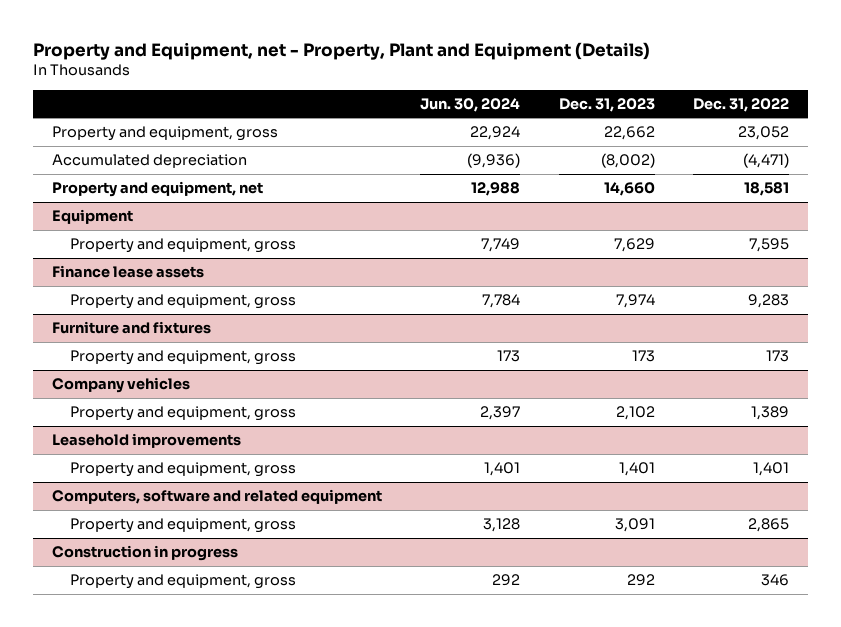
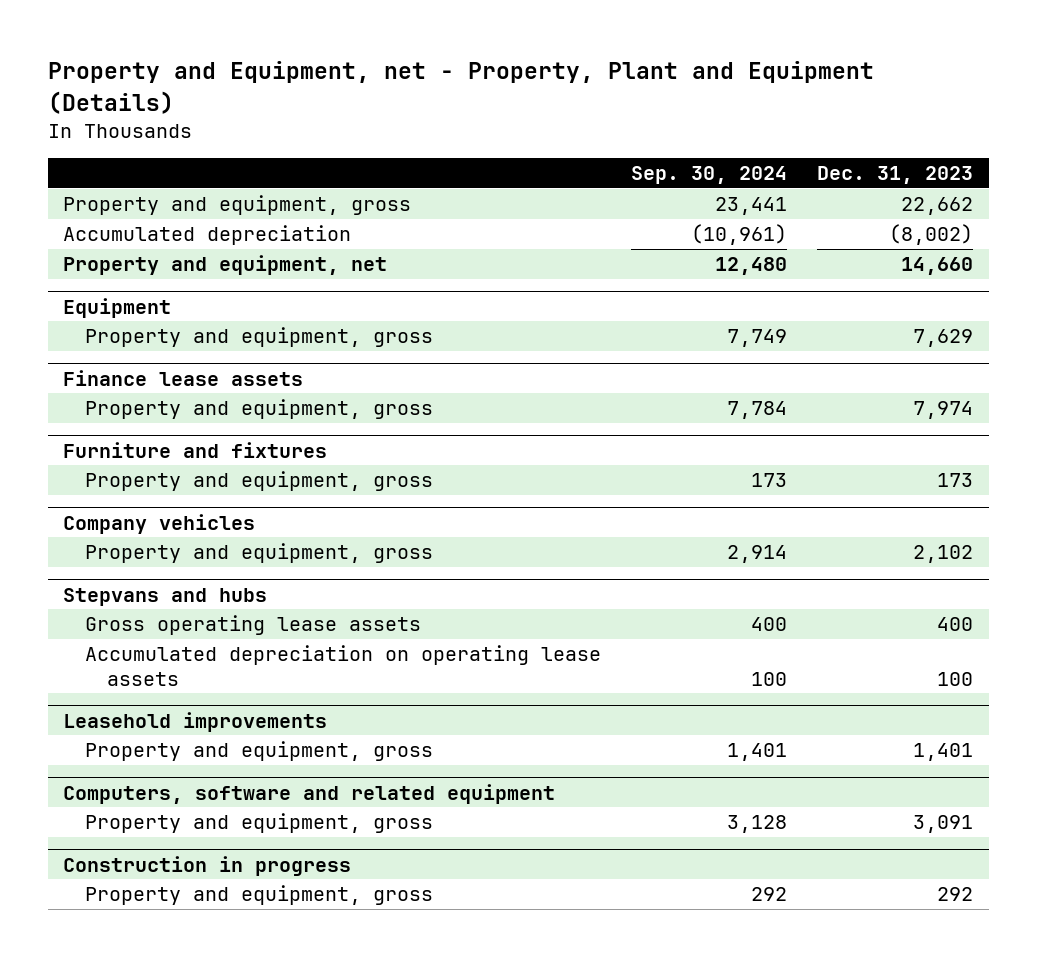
[420,98,521,113] Jun. 30, 2024 -> none
[693,98,790,113] Dec. 31, 2022 -> none
none -> [631,166,788,185] Sep. 30, 2024
none -> [63,587,268,606] Stepvans and hubs
none -> [85,615,422,636] Gross operating lease assets
none -> [85,645,602,686] Accumulated depreciation on operating lease assets

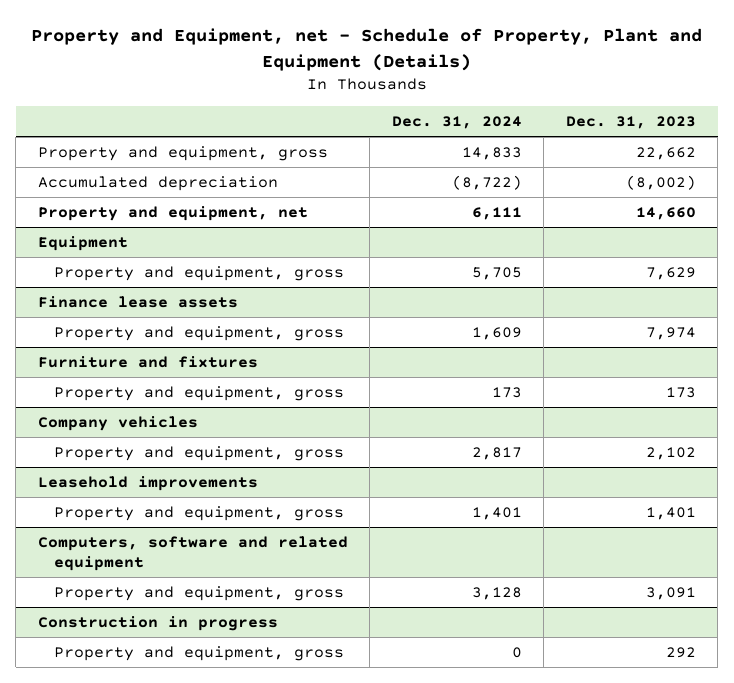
[48,61,875,114] Property and Equipment, net - Property, Plant and Equipment (Details) -> [30,28,702,72] Property and Equipment, net - Schedule of Property, Plant and Equipment (Details)
[631,166,788,185] Sep. 30, 2024 -> none
none -> [391,115,522,129] Dec. 31, 2024
[63,587,268,606] Stepvans and hubs -> none
[85,615,422,636] Gross operating lease assets -> none
[85,645,602,686] Accumulated depreciation on operating lease assets -> none

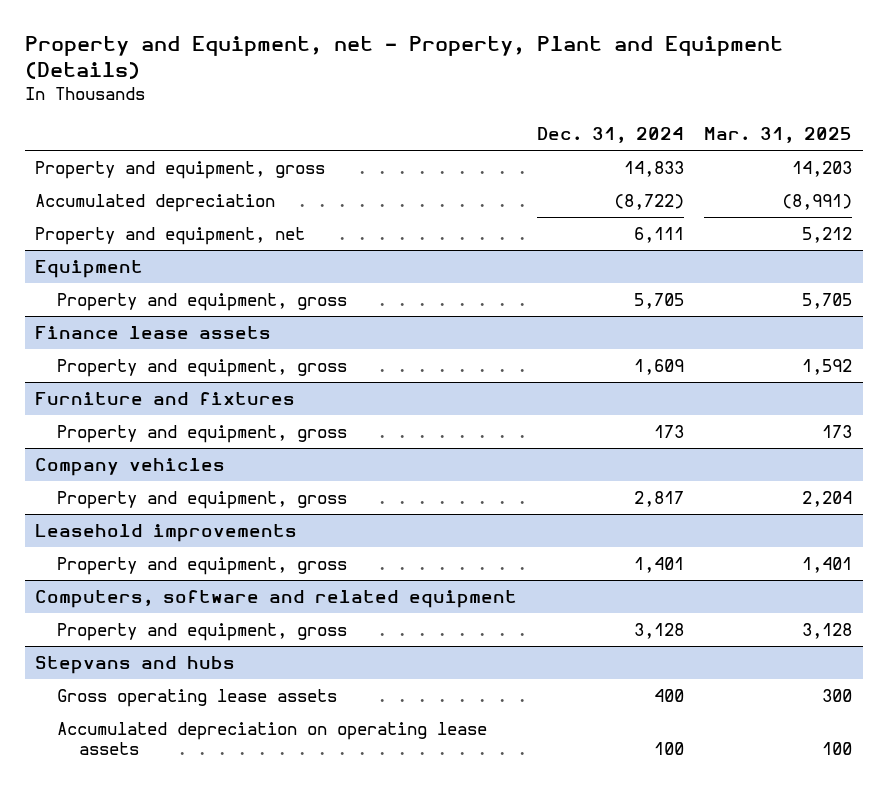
[30,28,702,72] Property and Equipment, net - Schedule of Property, Plant and Equipment (Details) -> [24,35,783,80] Property and Equipment, net - Property, Plant and Equipment (Details)
[565,115,696,129] Dec. 31, 2023 -> none
none -> [704,127,853,144] Mar. 31, 2025
[37,616,278,632] Construction in progress -> none
[54,646,345,662] Property and equipment, gross -> none
none -> [34,655,235,674] Stepvans and hubs
none -> [56,688,337,707] Gross operating lease assets
none -> [56,721,487,756] Accumulated depreciation on operating lease assets

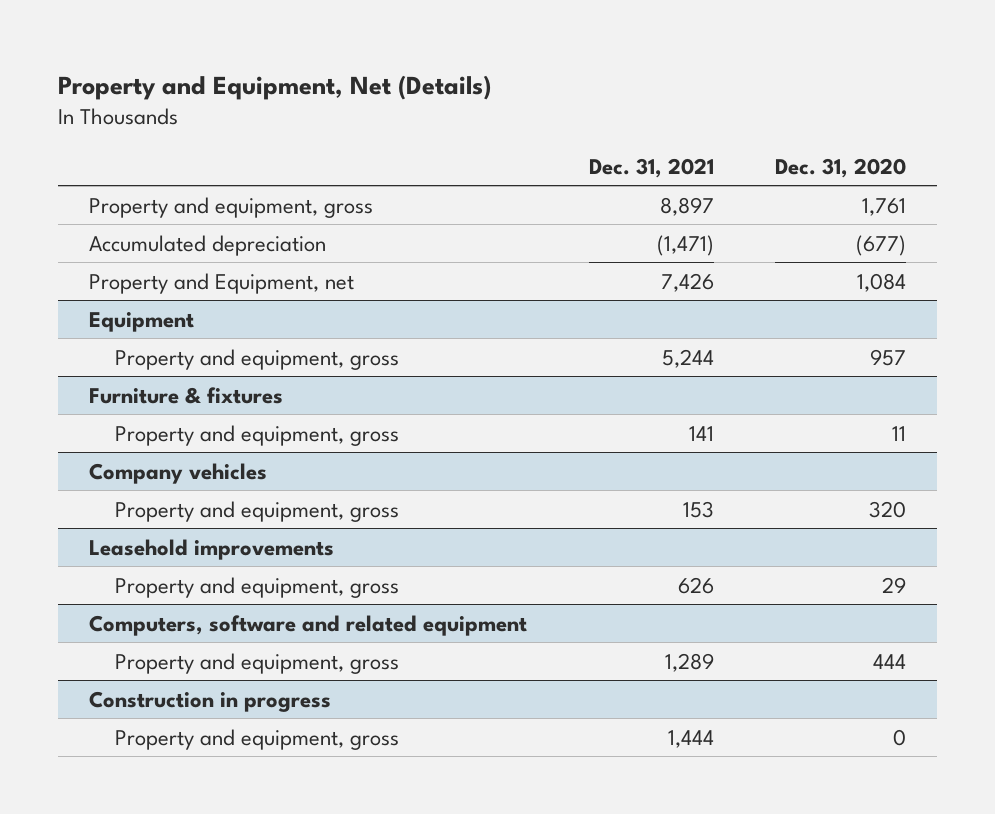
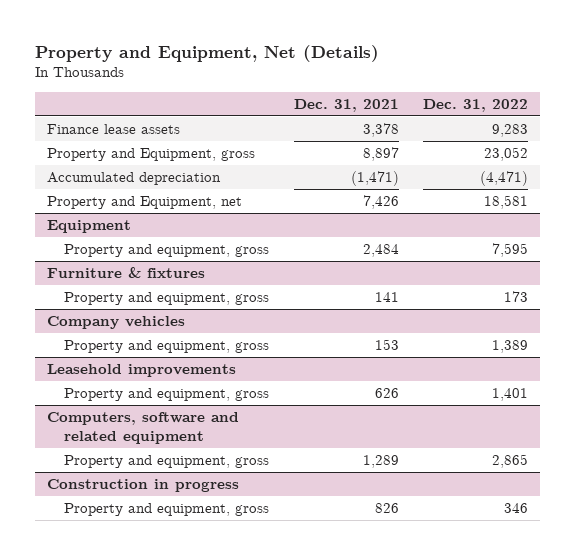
[774,157,906,178] Dec. 31, 2020 -> none
none -> [422,98,528,112] Dec. 31, 2022
none -> [47,124,181,135] Finance lease assets
[89,196,374,218] Property and equipment, gross -> [47,148,256,162] Property and Equipment, gross
[661,348,714,368] 5,244 -> [362,244,399,258] 2,484
[667,729,714,748] 1,444 -> [374,503,399,514] 826

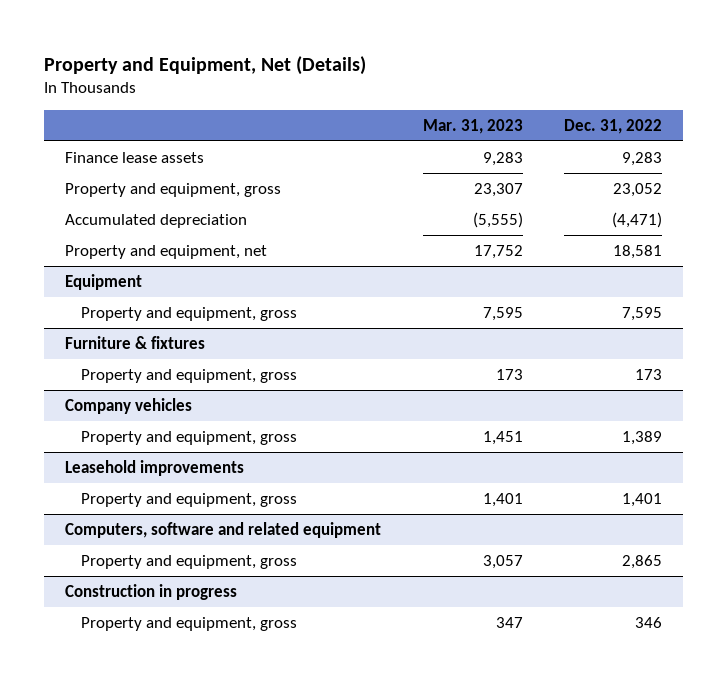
[293,98,399,112] Dec. 31, 2021 -> none
none -> [422,118,523,134] Mar. 31, 2023
[47,148,256,162] Property and Equipment, gross -> [65,182,282,197] Property and equipment, gross
[47,196,243,210] Property and Equipment, net -> [65,244,268,259] Property and equipment, net

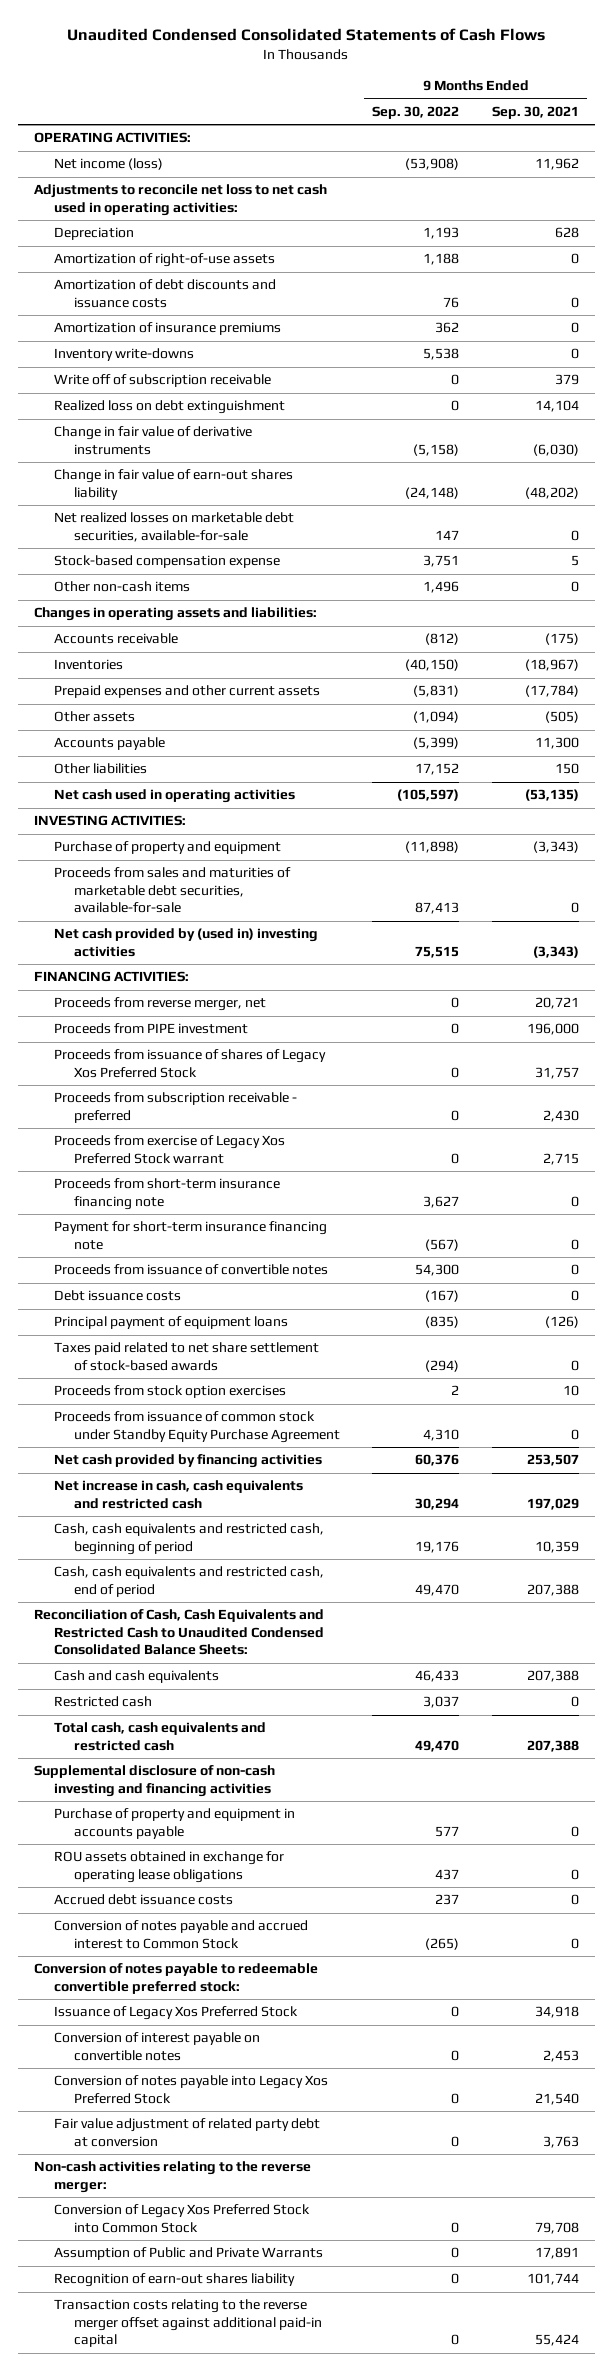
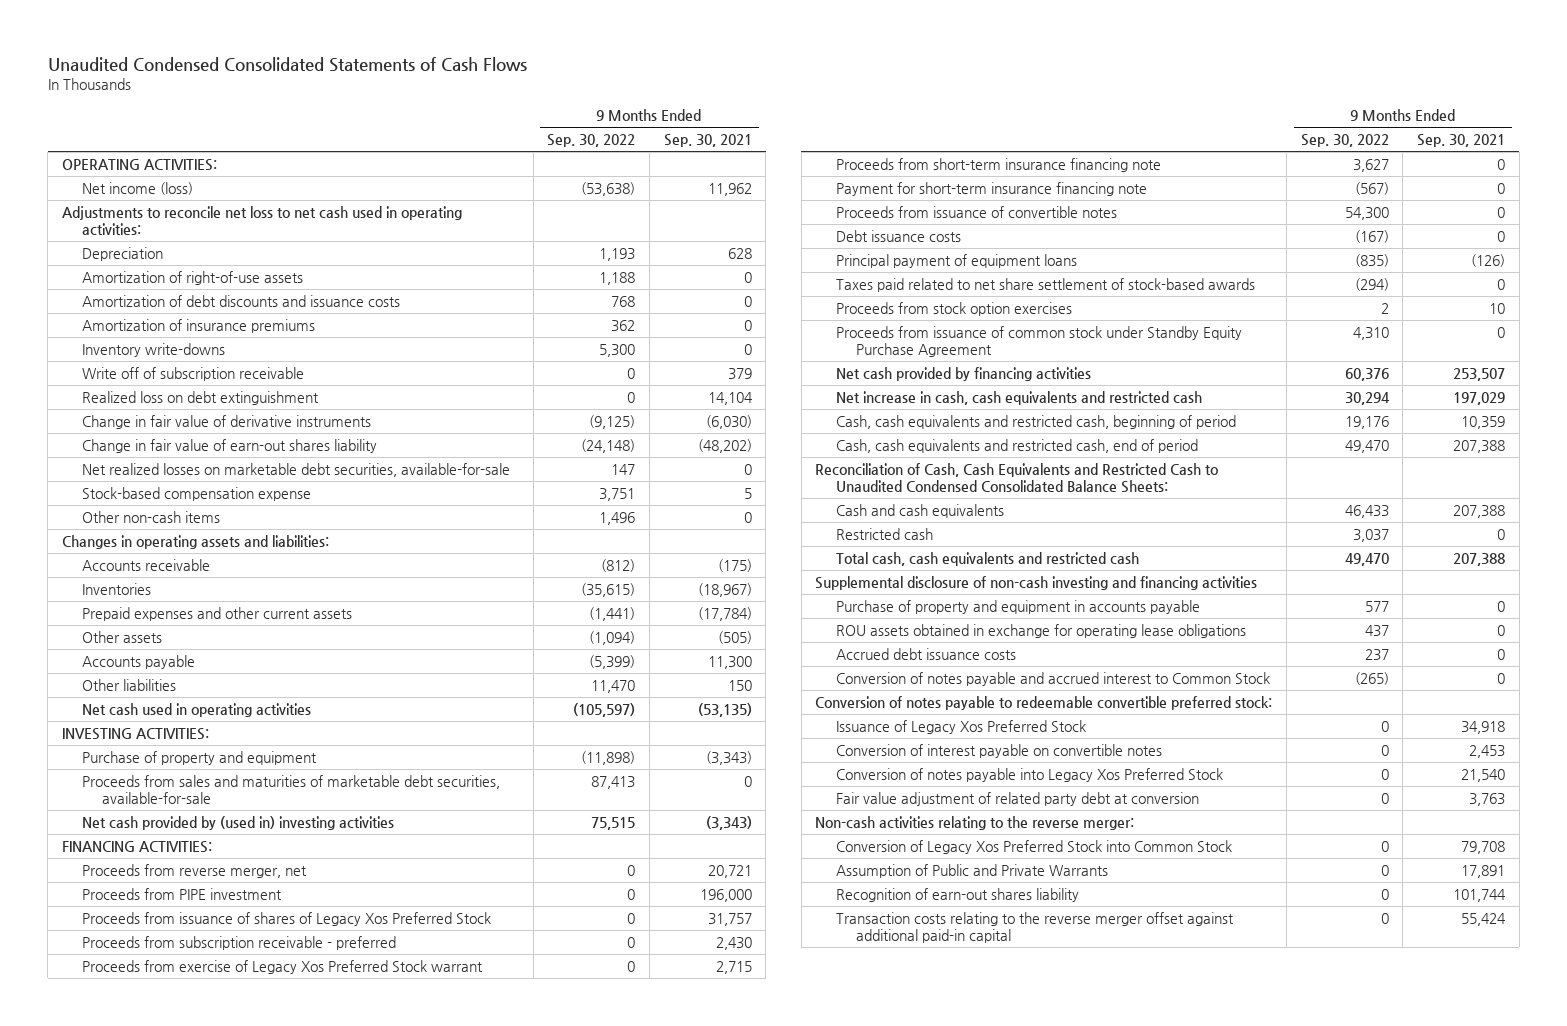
[405,158,460,171] (53,908) -> [581,182,636,197] (53,638)
[443,296,460,308] 76 -> [611,296,636,308] 768
[423,348,460,361] 5,538 -> [599,344,636,358] 5,300
[413,443,460,456] (5,158) -> [589,415,636,430] (9,125)
[405,659,460,672] (40,150) -> [581,583,636,598] (35,615)
[413,685,460,698] (5,831) -> [589,607,636,622] (1,441)
[415,763,460,776] 17,152 -> [591,680,636,694] 11,470

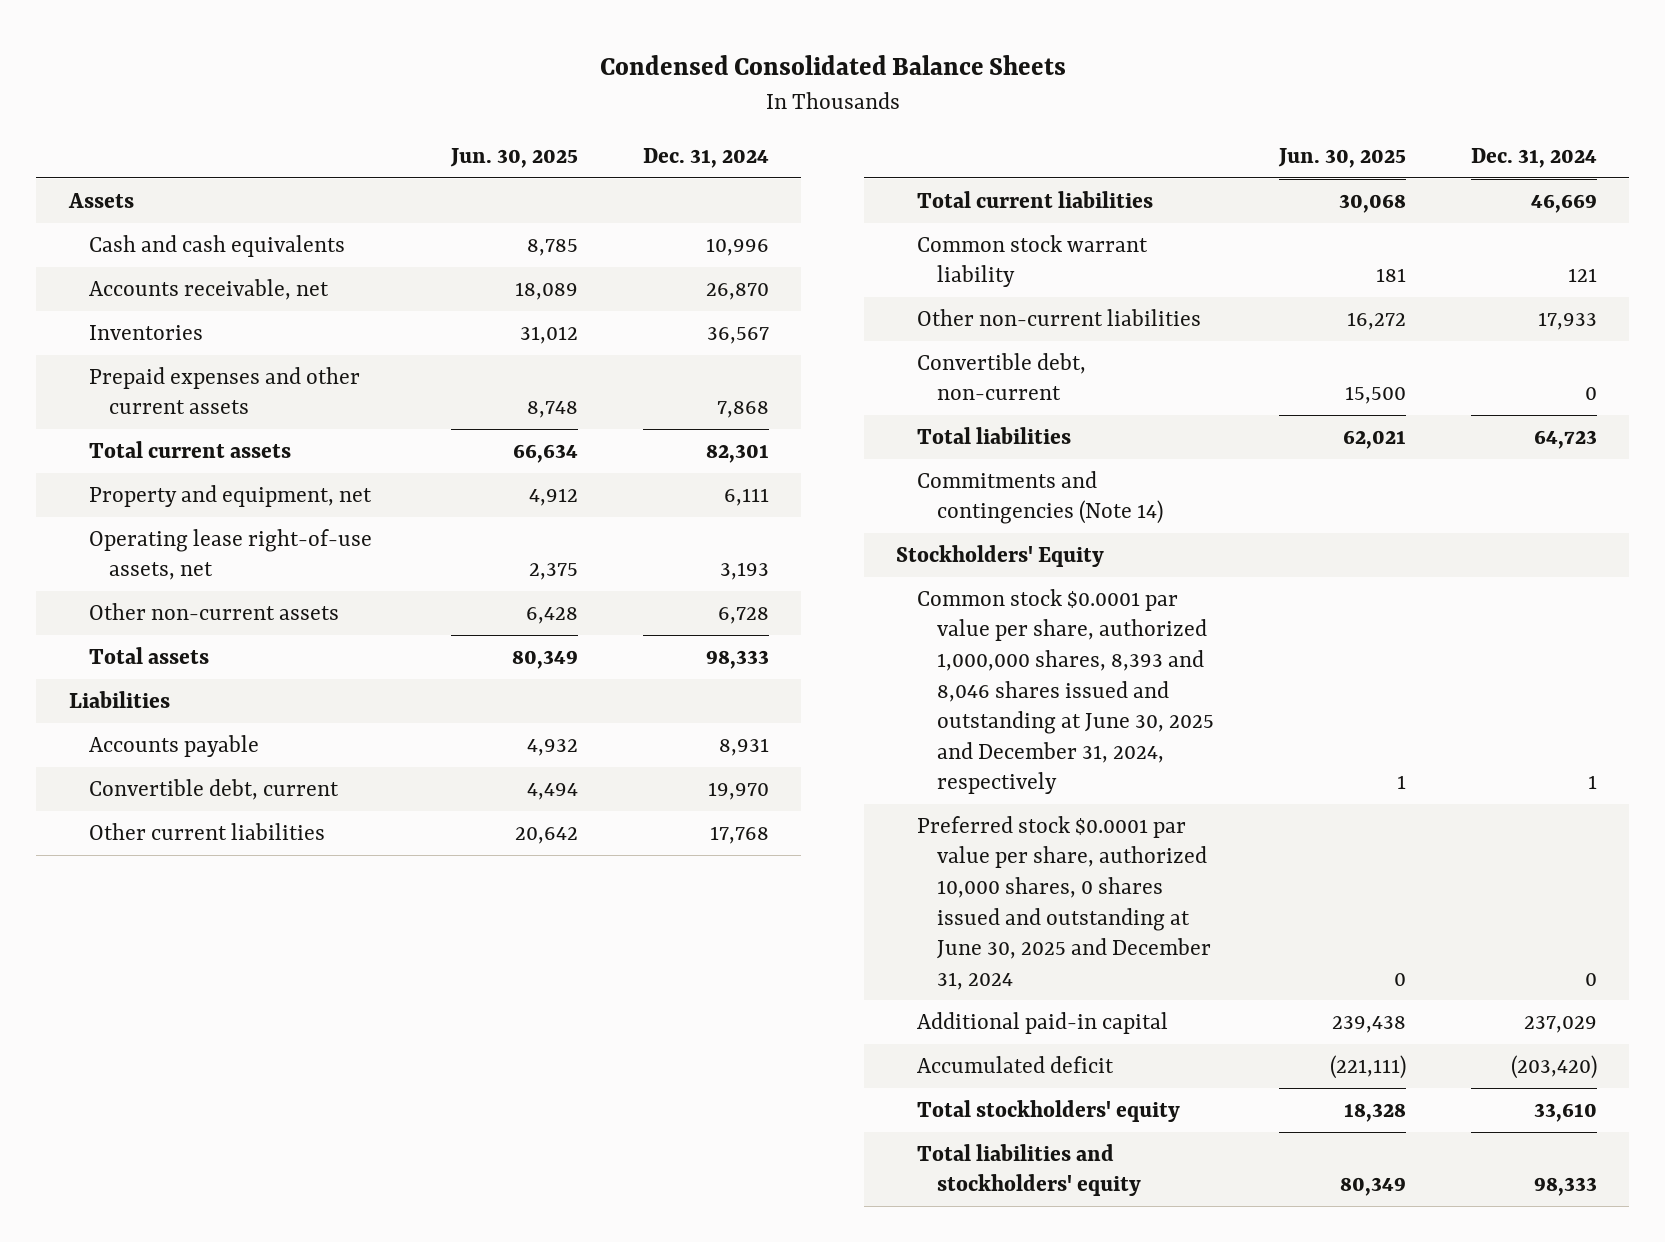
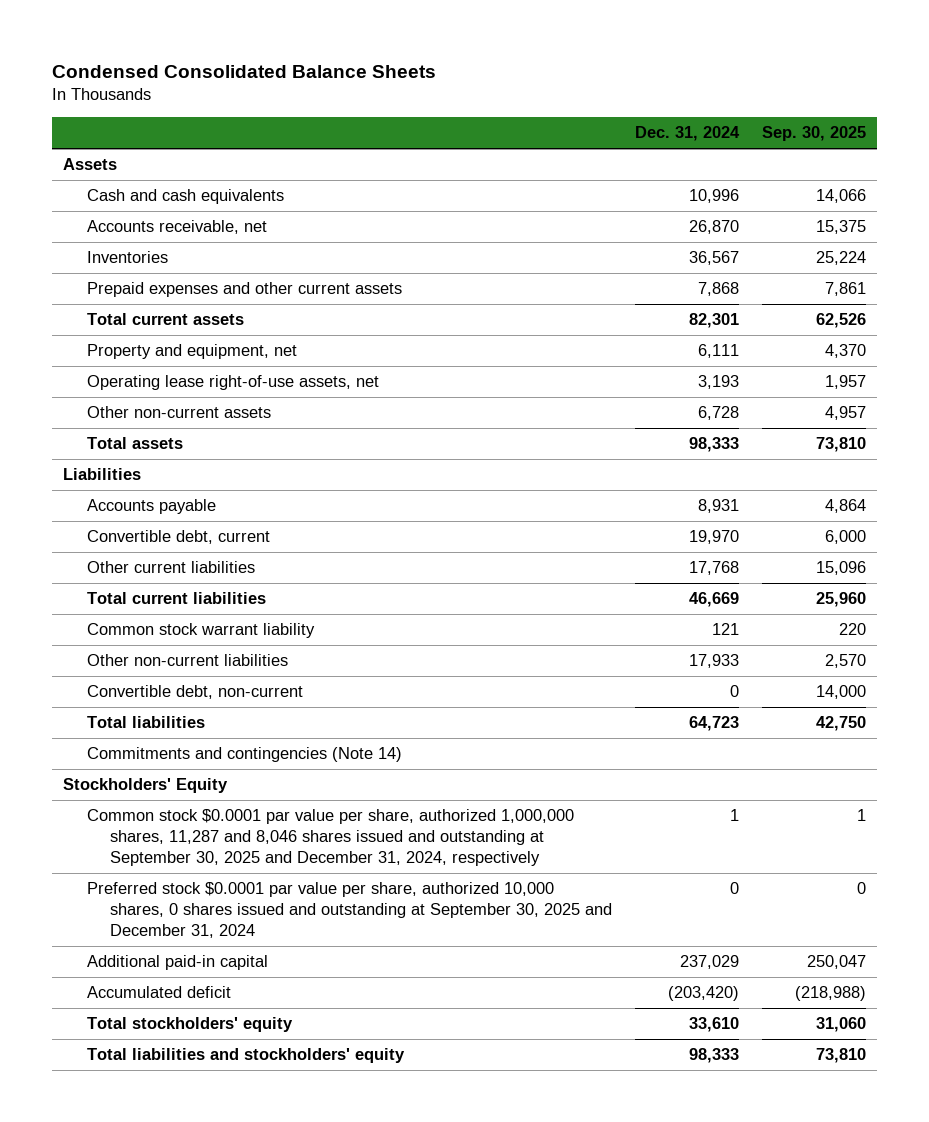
[450,148,579,169] Jun. 30, 2025 -> none
none -> [761,126,866,142] Sep. 30, 2025
[916,588,1215,795] Common stock $0.0001 par value per share, authorized 1,000,000 shares, 8,393 and 8,046 shares issued and outstanding at June 30, 2025 and December 31, 2024, respectively -> [86,809,574,866] Common stock $0.0001 par value per share, authorized 1,000,000 shares, 11,287 and 8,046 shares issued and outstanding at September 30, 2025 and December 31, 2024, respectively
[916,815,1212,990] Preferred stock $0.0001 par value per share, authorized 10,000 shares, 0 shares issued and outstanding at June 30, 2025 and December 31, 2024 -> [86,882,612,938] Preferred stock $0.0001 par value per share, authorized 10,000 shares, 0 shares issued and outstanding at September 30, 2025 and December 31, 2024

